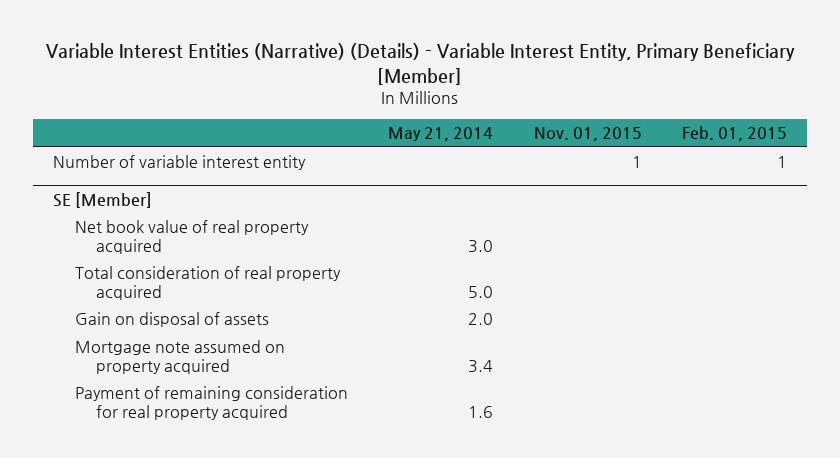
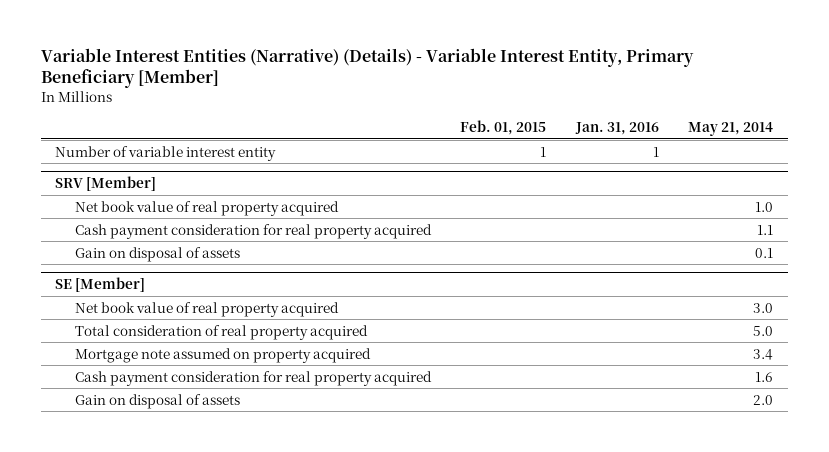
[533,127,642,142] Nov. 01, 2015 -> none
none -> [574,122,659,136] Jan. 31, 2016
none -> [55,176,157,192] SRV [Member]
none -> [75,200,340,216] Net book value of real property acquired
none -> [75,223,433,239] Cash payment consideration for real property acquired
none -> [75,246,241,262] Gain on disposal of assets
[74,386,348,420] Payment of remaining consideration for real property acquired -> [75,370,433,386] Cash payment consideration for real property acquired
[74,312,269,328] Gain on disposal of assets -> [75,393,241,409] Gain on disposal of assets

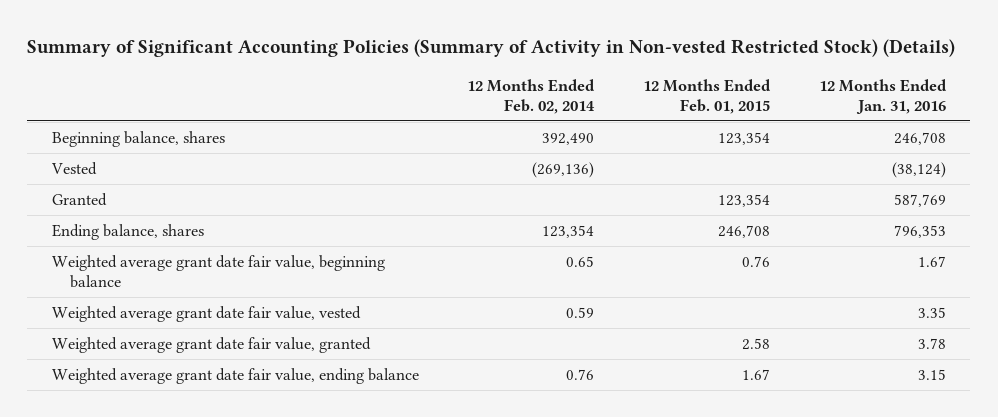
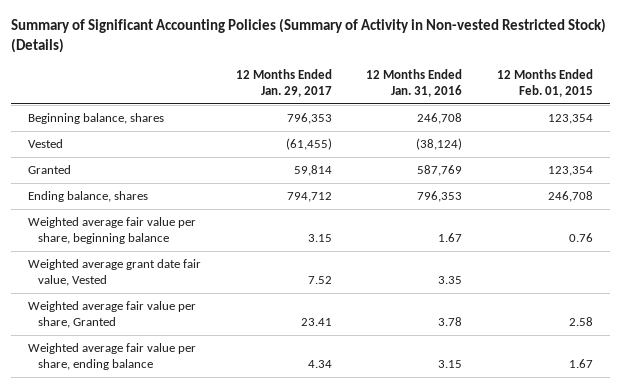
[467,78,596,115] 12 Months Ended Feb. 02, 2014 -> none
none -> [235,69,332,98] 12 Months Ended Jan. 29, 2017
[51,254,385,289] Weighted average grant date fair value, beginning balance -> [28,216,197,244] Weighted average fair value per share, beginning balance
[51,305,361,322] Weighted average grant date fair value, vested -> [28,258,202,286] Weighted average grant date fair value, Vested
[51,336,371,353] Weighted average grant date fair value, granted -> [28,300,197,328] Weighted average fair value per share, Granted
[51,367,419,384] Weighted average grant date fair value, ending balance -> [28,342,197,370] Weighted average fair value per share, ending balance

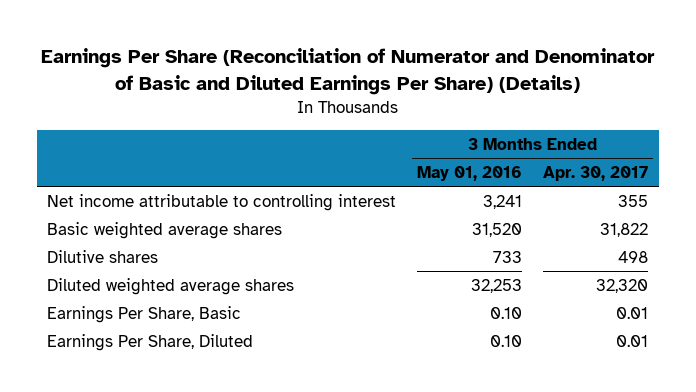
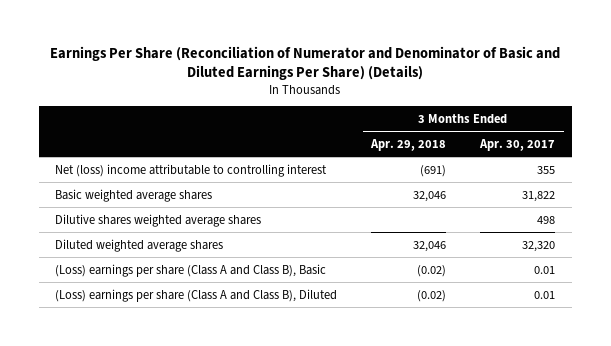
[417,166,523,182] May 01, 2016 -> none
none -> [370,138,447,151] Apr. 29, 2018
[47,193,397,211] Net income attributable to controlling interest -> [55,163,328,177] Net (loss) income attributable to controlling interest
[47,249,159,263] Dilutive shares -> [55,213,262,227] Dilutive shares weighted average shares
[47,305,242,323] Earnings Per Share, Basic -> [55,263,327,277] (Loss) earnings per share (Class A and Class B), Basic
[47,333,254,351] Earnings Per Share, Diluted -> [55,288,338,302] (Loss) earnings per share (Class A and Class B), Diluted

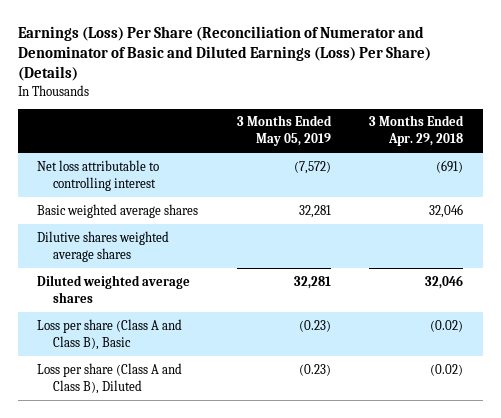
[50,45,561,81] Earnings Per Share (Reconciliation of Numerator and Denominator of Basic and Diluted Earnings Per Share) (Details) -> [17,25,431,82] Earnings (Loss) Per Share (Reconciliation of Numerator and Denominator of Basic and Diluted Earnings (Loss) Per Share) (Details)
[479,138,556,151] Apr. 30, 2017 -> none
none -> [236,115,332,147] 3 Months Ended May 05, 2019
[55,163,328,177] Net (loss) income attributable to controlling interest -> [37,159,160,191] Net loss attributable to controlling interest
[55,263,327,277] (Loss) earnings per share (Class A and Class B), Basic -> [37,318,183,350] Loss per share (Class A and Class B), Basic
[55,288,338,302] (Loss) earnings per share (Class A and Class B), Diluted -> [37,362,183,394] Loss per share (Class A and Class B), Diluted

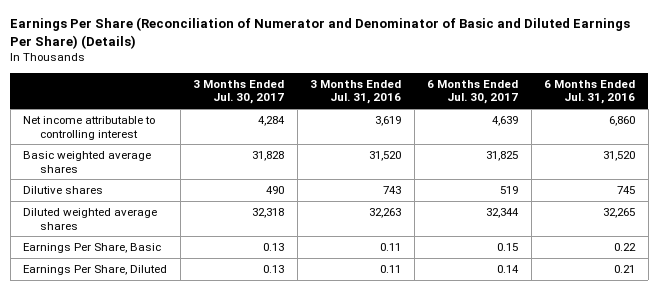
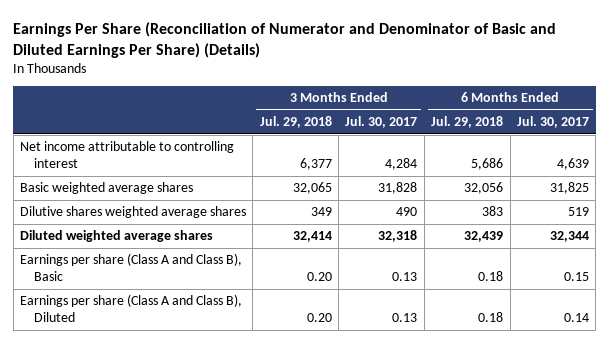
[310,79,402,105] 3 Months Ended Jul. 31, 2016 -> none
[544,79,636,105] 6 Months Ended Jul. 31, 2016 -> none
none -> [259,116,332,129] Jul. 29, 2018
none -> [431,116,504,129] Jul. 29, 2018
[23,185,104,194] Dilutive shares -> [19,206,246,219] Dilutive shares weighted average shares
[23,242,162,253] Earnings Per Share, Basic -> [19,253,242,282] Earnings per share (Class A and Class B), Basic
[23,264,168,275] Earnings Per Share, Diluted -> [19,294,242,323] Earnings per share (Class A and Class B), Diluted

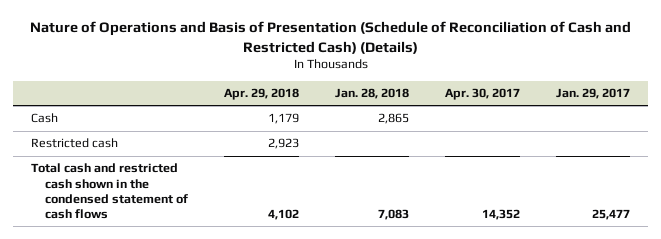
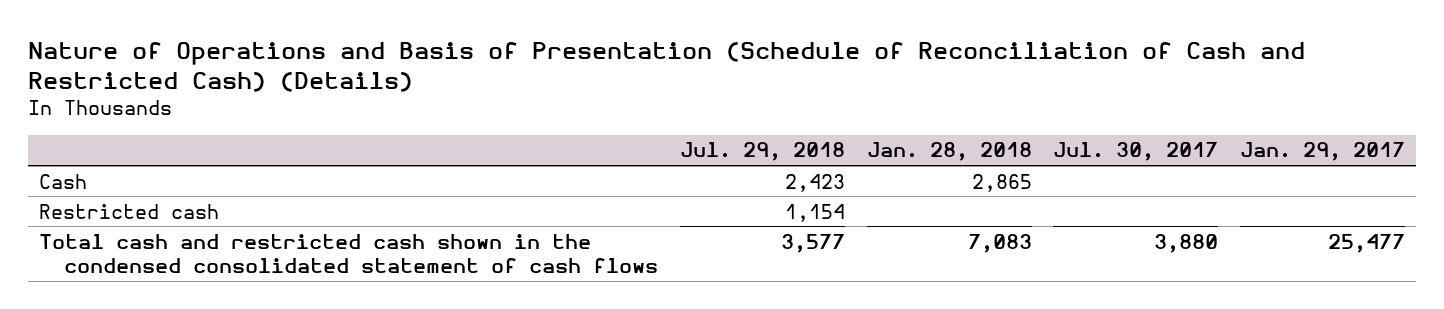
[223,88,299,101] Apr. 29, 2018 -> none
[444,88,520,101] Apr. 30, 2017 -> none
none -> [680,142,846,162] Jul. 29, 2018
none -> [1053,142,1219,162] Jul. 30, 2017
[31,163,188,219] Total cash and restricted cash shown in the condensed statement of cash flows -> [39,233,659,274] Total cash and restricted cash shown in the condensed consolidated statement of cash flows

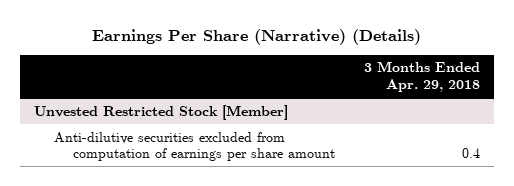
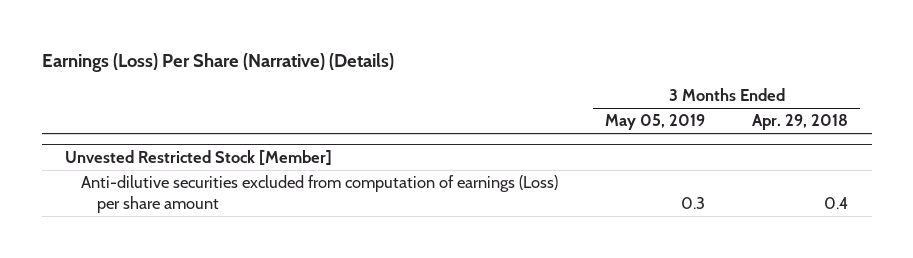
[92,28,422,45] Earnings Per Share (Narrative) (Details) -> [41,52,394,72] Earnings (Loss) Per Share (Narrative) (Details)
none -> [605,114,706,131] May 05, 2019
[53,131,336,162] Anti-dilutive securities excluded from computation of earnings per share amount -> [80,175,558,214] Anti-dilutive securities excluded from computation of earnings (Loss) per share amount

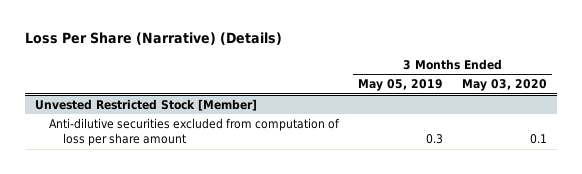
[41,52,394,72] Earnings (Loss) Per Share (Narrative) (Details) -> [25,32,283,46] Loss Per Share (Narrative) (Details)
[752,114,849,131] Apr. 29, 2018 -> none
none -> [462,79,548,92] May 03, 2020
[80,175,558,214] Anti-dilutive securities excluded from computation of earnings (Loss) per share amount -> [48,117,340,147] Anti-dilutive securities excluded from computation of loss per share amount

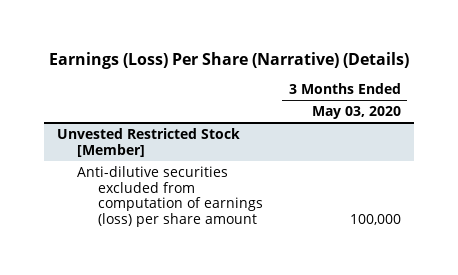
[25,32,283,46] Loss Per Share (Narrative) (Details) -> [48,51,409,69] Earnings (Loss) Per Share (Narrative) (Details)
[358,79,444,92] May 05, 2019 -> none
[48,117,340,147] Anti-dilutive securities excluded from computation of loss per share amount -> [77,165,263,228] Anti-dilutive securities excluded from computation of earnings (loss) per share amount
[530,134,548,145] 0.1 -> [349,214,401,226] 100,000

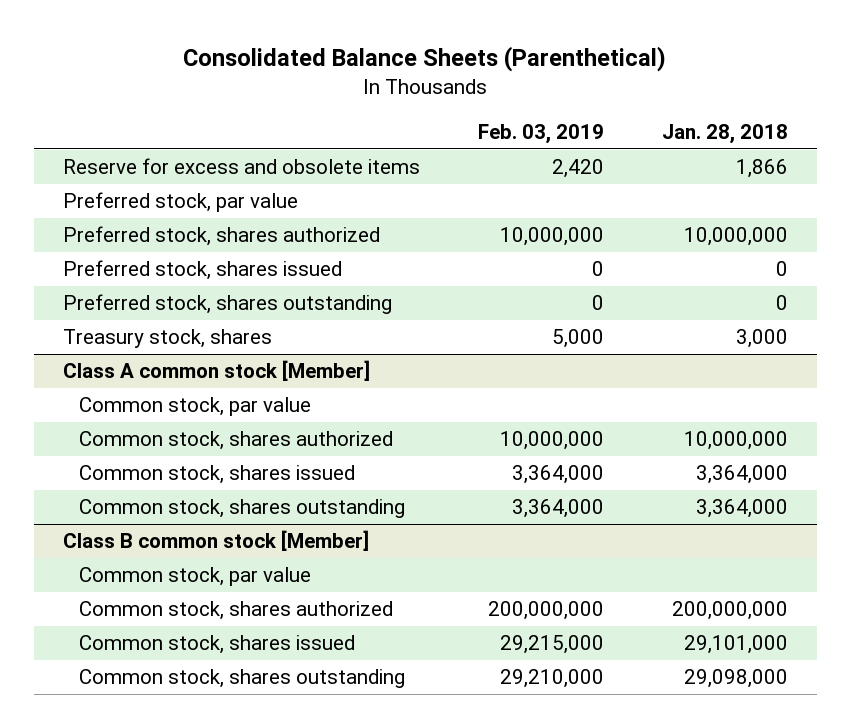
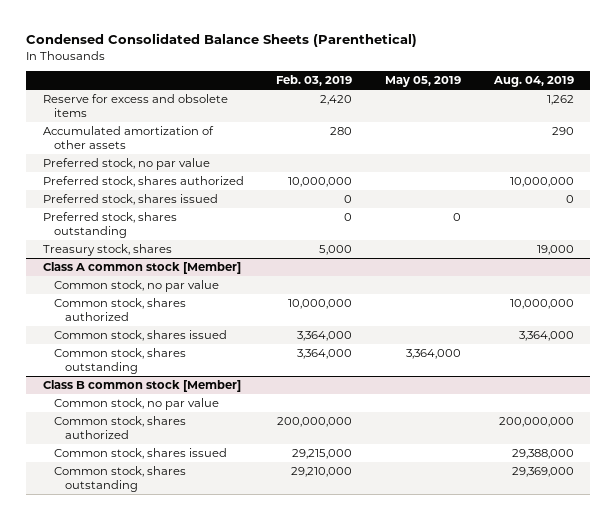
[183,46,667,73] Consolidated Balance Sheets (Parenthetical) -> [26,33,418,48] Condensed Consolidated Balance Sheets (Parenthetical)
[661,123,788,144] Jan. 28, 2018 -> none
none -> [385,76,462,88] May 05, 2019
none -> [492,76,574,88] Aug. 04, 2019
none -> [42,126,214,149] Accumulated amortization of other assets
[62,192,298,213] Preferred stock, par value -> [42,158,210,171] Preferred stock, no par value
[79,397,312,417] Common stock, par value -> [53,280,219,293] Common stock, no par value
[79,567,312,587] Common stock, par value -> [53,398,219,411] Common stock, no par value

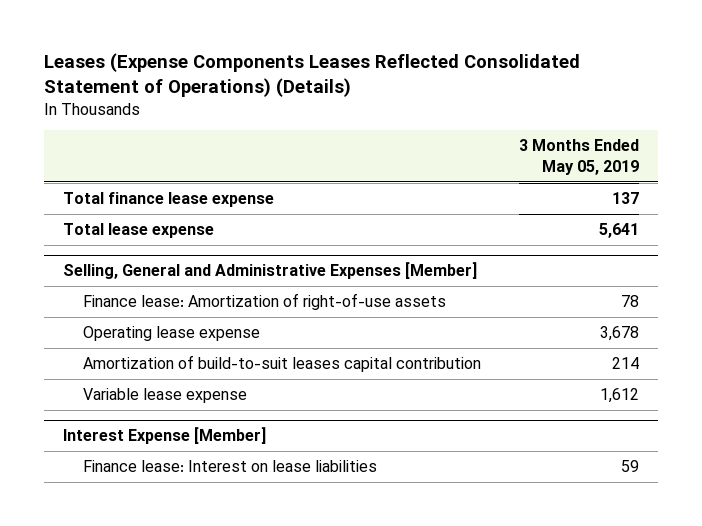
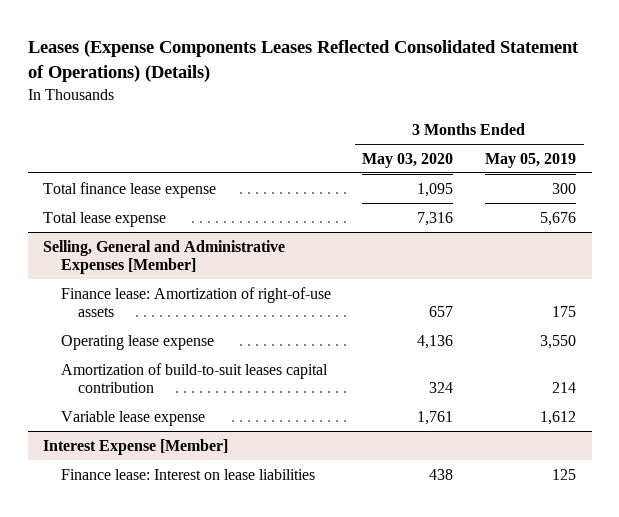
none -> [362,152,454,168] May 03, 2020
[611,192,639,205] 137 -> [551,182,576,194] 300
[598,223,639,239] 5,641 -> [539,211,576,226] 5,676
[620,295,639,308] 78 -> [551,306,576,318] 175
[599,326,639,342] 3,678 -> [539,334,576,349] 3,550
[620,460,639,473] 59 -> [551,468,576,480] 125

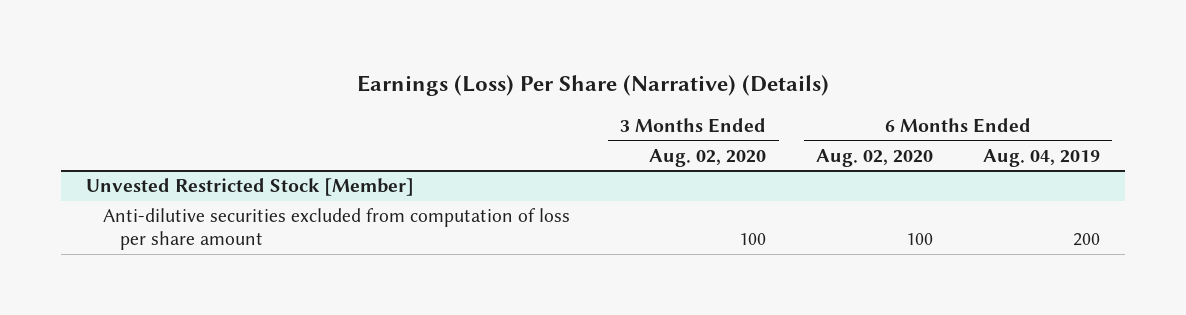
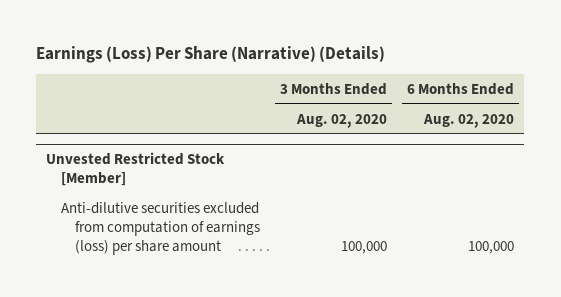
[982,148,1100,167] Aug. 04, 2019 -> none
[103,208,571,251] Anti-dilutive securities excluded from computation of loss per share amount -> [60,201,261,255] Anti-dilutive securities excluded from computation of earnings (loss) per share amount
[739,233,767,246] 100 -> [341,240,388,254] 100,000
[906,233,934,246] 100 -> [468,240,515,254] 100,000

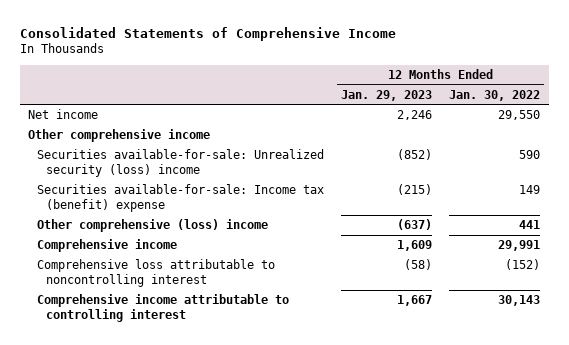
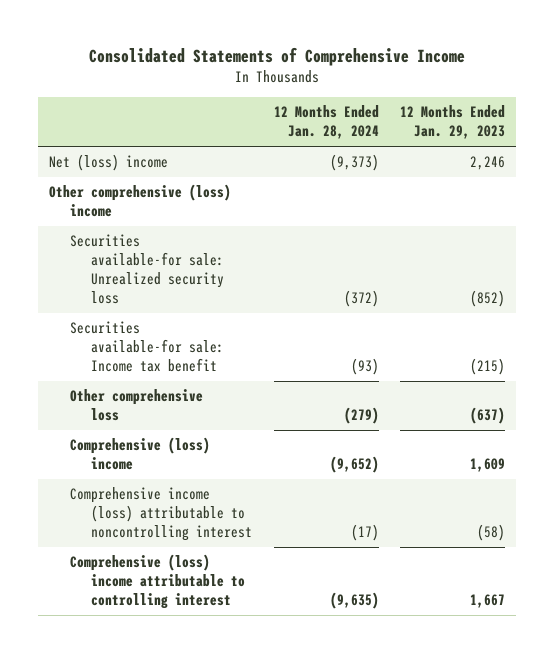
[449,89,541,101] Jan. 30, 2022 -> none
none -> [273,105,379,140] 12 Months Ended Jan. 28, 2024
[28,109,99,120] Net income -> [48,154,168,172] Net (loss) income
[28,129,211,143] Other comprehensive income -> [48,184,231,218] Other comprehensive (loss) income
[37,149,325,177] Securities available-for-sale: Unrealized security (loss) income -> [69,234,225,305] Securities available-for sale: Unrealized security loss
[37,184,325,212] Securities available-for-sale: Income tax (benefit) expense -> [69,321,225,373] Securities available-for sale: Income tax benefit
[37,219,269,233] Other comprehensive (loss) income -> [69,389,203,422] Other comprehensive loss
[37,239,178,253] Comprehensive income -> [69,437,210,471] Comprehensive (loss) income
[37,259,276,287] Comprehensive loss attributable to noncontrolling interest -> [69,487,253,542] Comprehensive income (loss) attributable to noncontrolling interest
[37,294,290,322] Comprehensive income attributable to controlling interest -> [69,554,246,610] Comprehensive (loss) income attributable to controlling interest

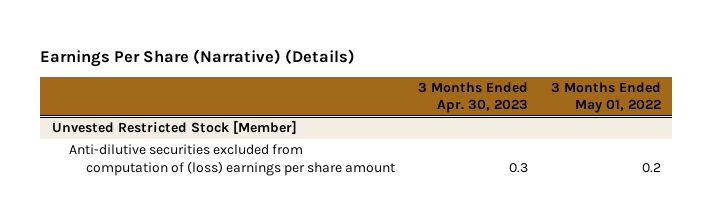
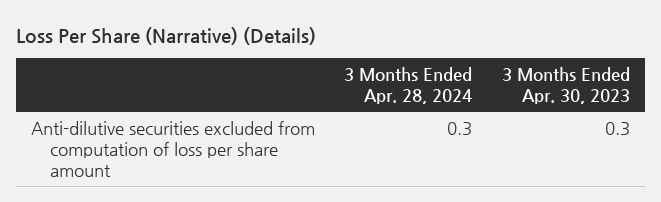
[40,49,356,68] Earnings Per Share (Narrative) (Details) -> [15,26,316,45] Loss Per Share (Narrative) (Details)
[550,81,661,114] 3 Months Ended May 01, 2022 -> none
none -> [344,66,473,105] 3 Months Ended Apr. 28, 2024
[51,120,297,135] Unvested Restricted Stock [Member] -> none
[69,144,396,176] Anti-dilutive securities excluded from computation of (loss) earnings per share amount -> [30,120,315,178] Anti-dilutive securities excluded from computation of loss per share amount

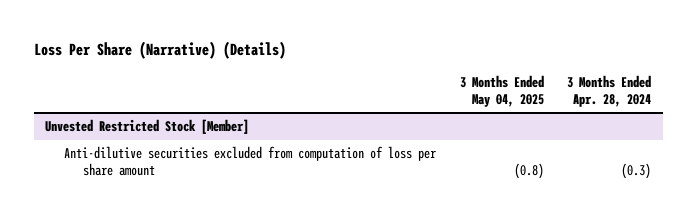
[502,66,631,105] 3 Months Ended Apr. 30, 2023 -> none
none -> [459,74,544,107] 3 Months Ended May 04, 2025
none -> [45,119,250,135] Unvested Restricted Stock [Member]
[447,121,473,136] 0.3 -> [621,163,652,180] (0.3)

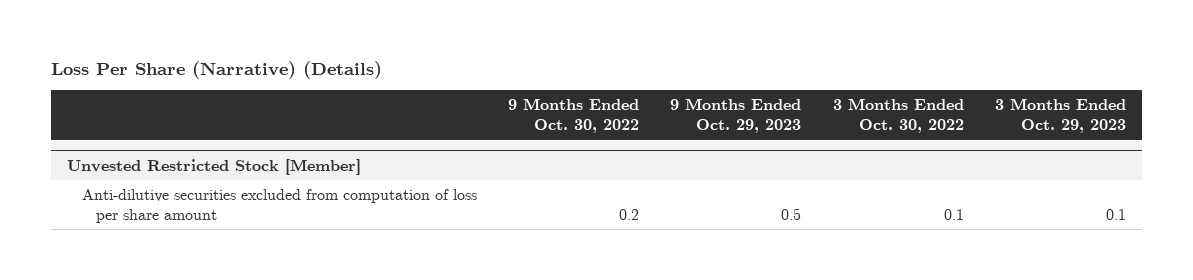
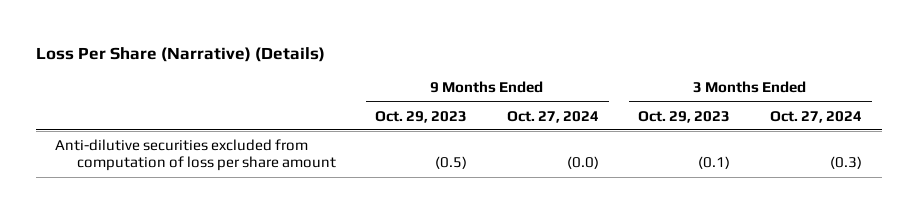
[508,98,640,134] 9 Months Ended Oct. 30, 2022 -> none
[832,98,964,134] 3 Months Ended Oct. 30, 2022 -> none
none -> [506,110,599,123] Oct. 27, 2024
none -> [769,110,862,123] Oct. 27, 2024
[66,158,361,175] Unvested Restricted Stock [Member] -> none
[781,207,802,220] 0.5 -> [435,156,468,170] (0.5)
[1105,208,1126,220] 0.1 -> [698,156,731,170] (0.1)

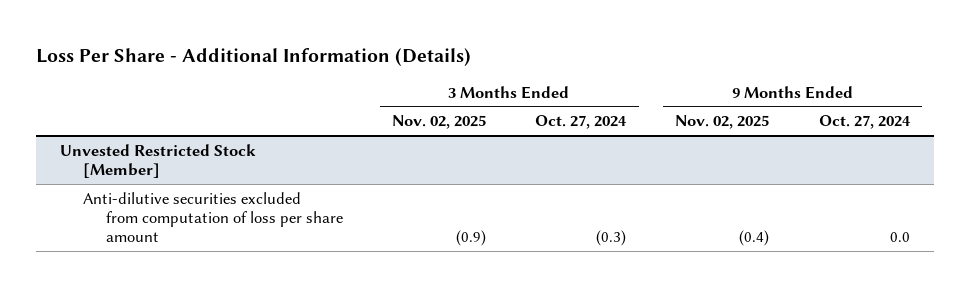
[35,46,325,62] Loss Per Share (Narrative) (Details) -> [35,47,471,66] Loss Per Share - Additional Information (Details)
[375,110,468,123] Oct. 29, 2023 -> none
[638,110,731,123] Oct. 29, 2023 -> none
none -> [392,115,487,130] Nov. 02, 2025
none -> [675,115,770,130] Nov. 02, 2025
none -> [60,143,257,178] Unvested Restricted Stock [Member]
[566,156,599,170] (0.0) -> [889,232,910,243] 0.0

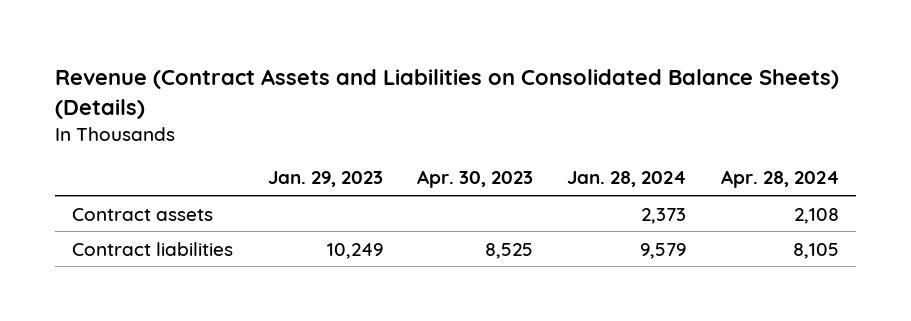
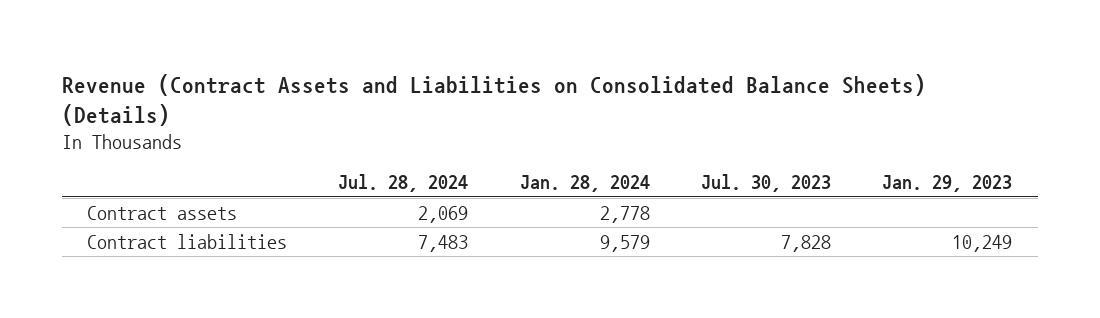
[417,170,534,189] Apr. 30, 2023 -> none
[720,170,839,189] Apr. 28, 2024 -> none
none -> [338,174,469,193] Jul. 28, 2024
none -> [701,174,832,193] Jul. 30, 2023
[641,207,687,224] 2,373 -> [599,205,650,223] 2,778

